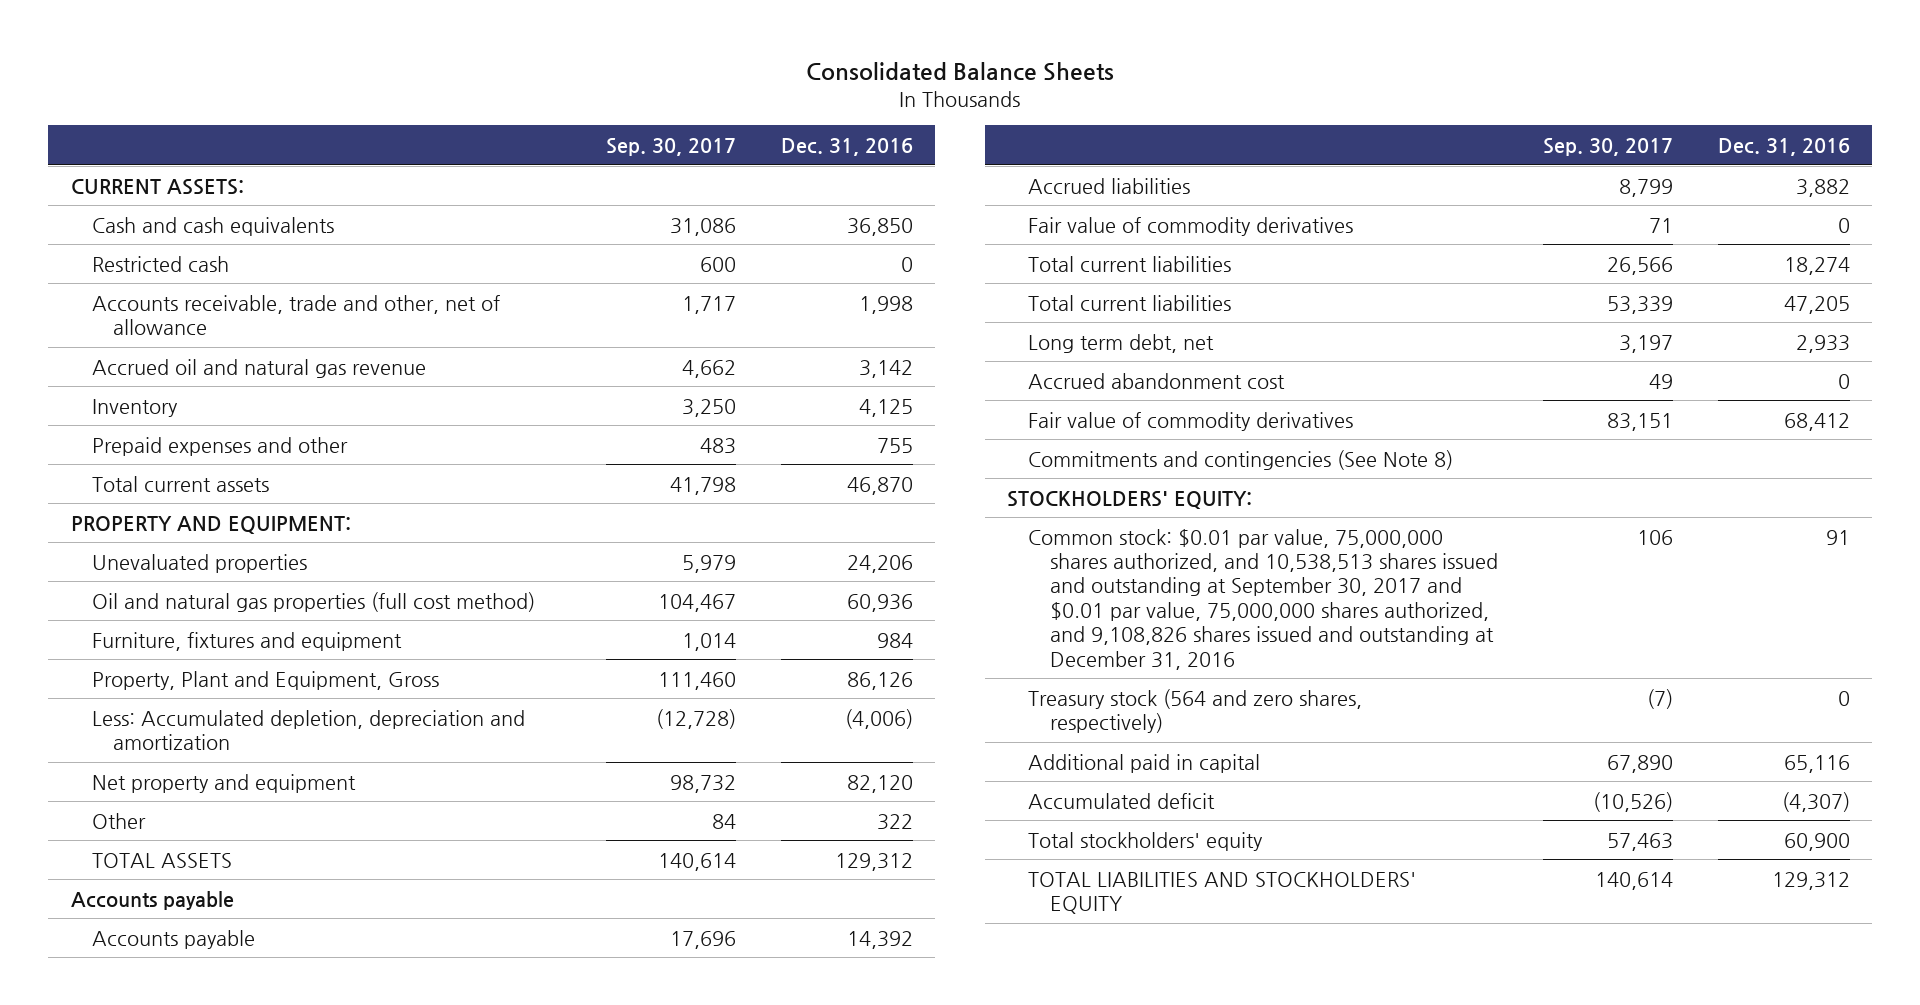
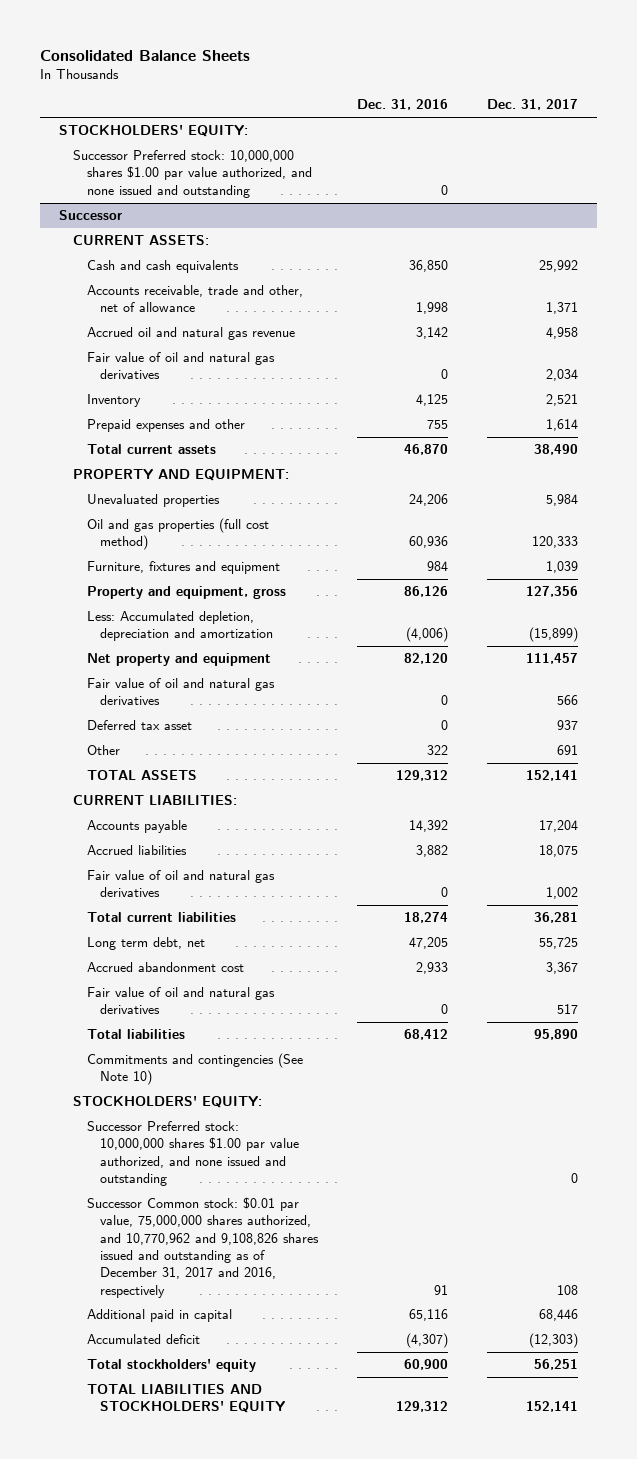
[605,138,736,157] Sep. 30, 2017 -> none
none -> [486,99,578,111] Dec. 31, 2017
none -> [59,125,249,138] STOCKHOLDERS' EQUITY:
none -> [72,150,312,198] Successor Preferred stock: 10,000,000 shares $1.00 par value authorized, and none issued and outstanding
none -> [59,210,123,221] Successor
[91,255,229,272] Restricted cash -> none
none -> [86,352,275,380] Fair value of oil and natural gas derivatives
[91,591,535,612] Oil and natural gas properties (full cost method) -> [86,518,269,551] Oil and gas properties (full cost method)
[91,670,439,690] Property, Plant and Equipment, Gross -> [86,586,286,600] Property and equipment, gross
none -> [86,678,275,706] Fair value of oil and natural gas derivatives
none -> [86,720,192,731] Deferred tax asset
[70,890,234,910] Accounts payable -> [72,795,237,806] CURRENT LIABILITIES:
[1028,216,1354,236] Fair value of commodity derivatives -> none
none -> [86,870,275,898] Fair value of oil and natural gas derivatives
[1028,372,1286,389] Accrued abandonment cost -> none
[1028,294,1232,311] Total current liabilities -> [86,937,205,951] Long term debt, net
[1028,333,1215,353] Long term debt, net -> [86,962,244,973] Accrued abandonment cost
none -> [86,987,275,1015] Fair value of oil and natural gas derivatives
[1028,411,1354,431] Fair value of commodity derivatives -> [86,1029,185,1040] Total liabilities
[1028,449,1454,470] Commitments and contingencies (See Note 8) -> [86,1053,303,1086] Commitments and contingencies (See Note 10)
[1028,688,1363,734] Treasury stock (564 and zero shares, respectively) -> none
none -> [86,1121,300,1187] Successor Preferred stock: 10,000,000 shares $1.00 par value authorized, and none issued and outstanding
[1028,528,1498,670] Common stock: $0.01 par value, 75,000,000 shares authorized, and 10,538,513 shares issued and outstanding at September 30, 2017 and $0.01 par value, 75,000,000 shares authorized, and 9,108,826 shares issued and outstanding at December 31, 2016 -> [86,1197,320,1298] Successor Common stock: $0.01 par value, 75,000,000 shares authorized, and 10,770,962 and 9,108,826 shares issued and outstanding as of December 31, 2017 and 2016, respectively

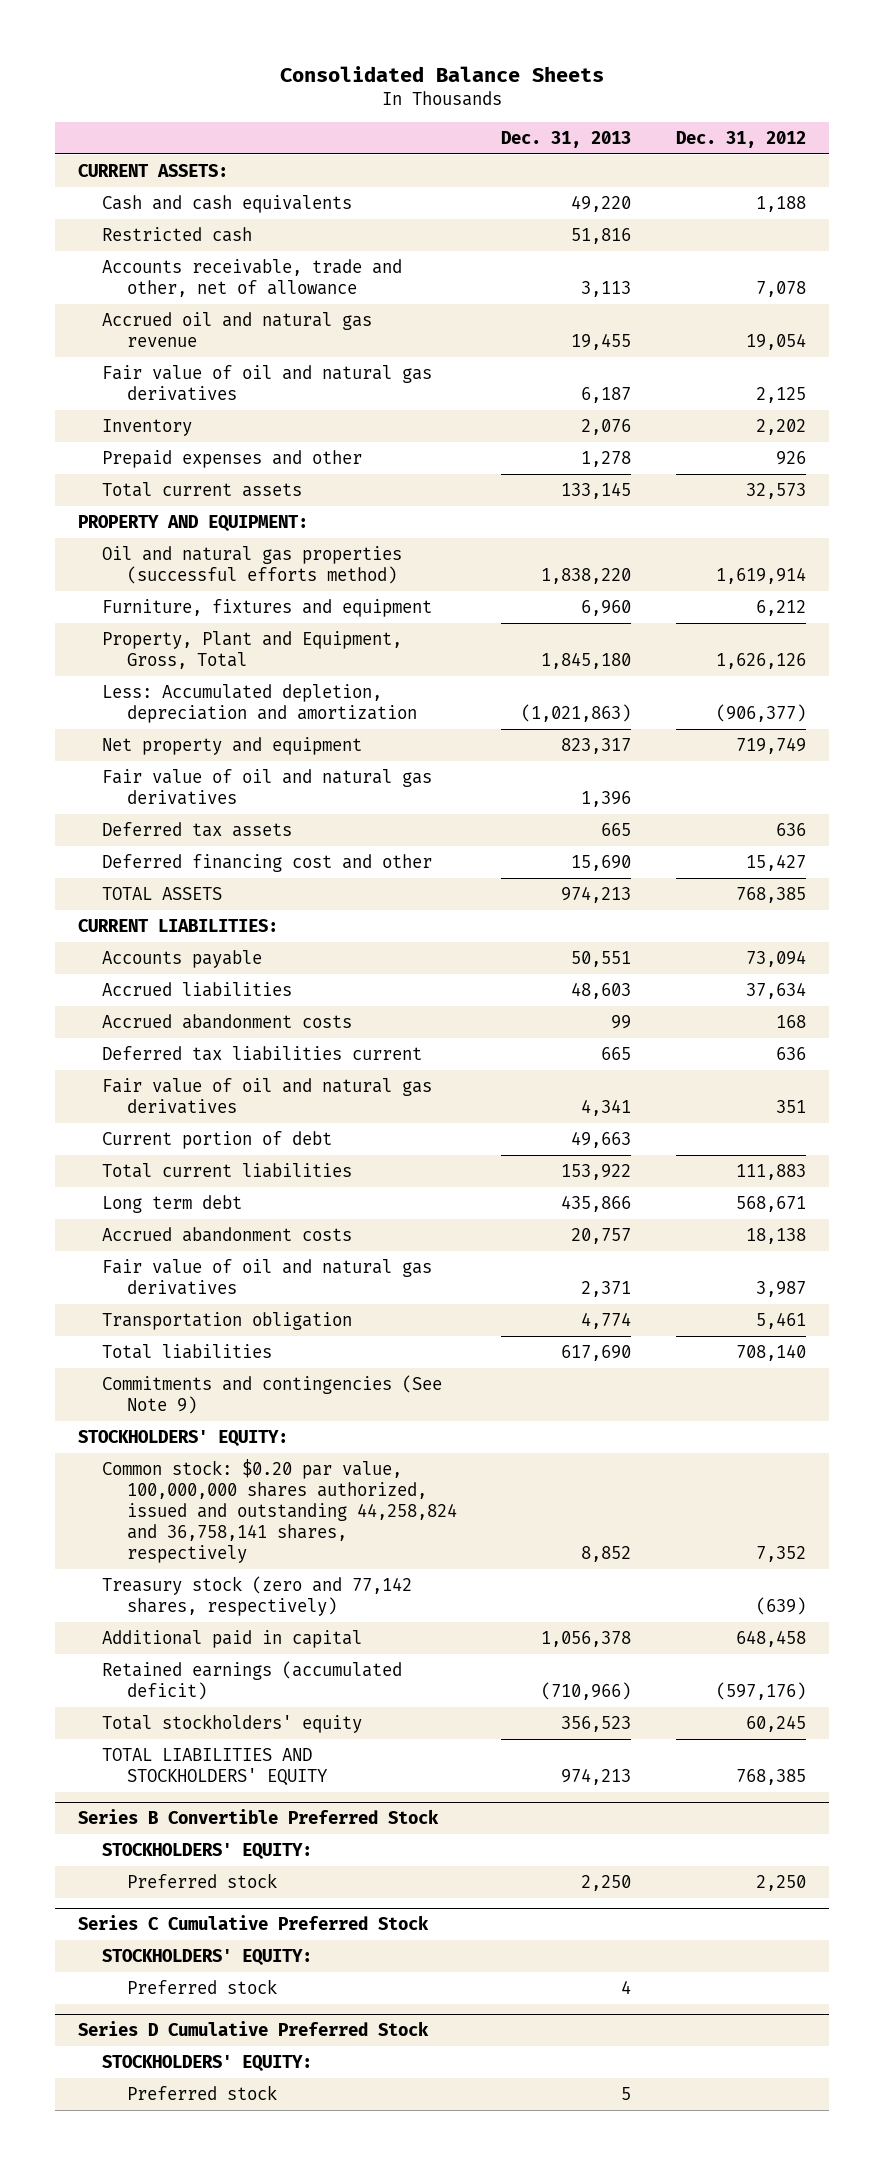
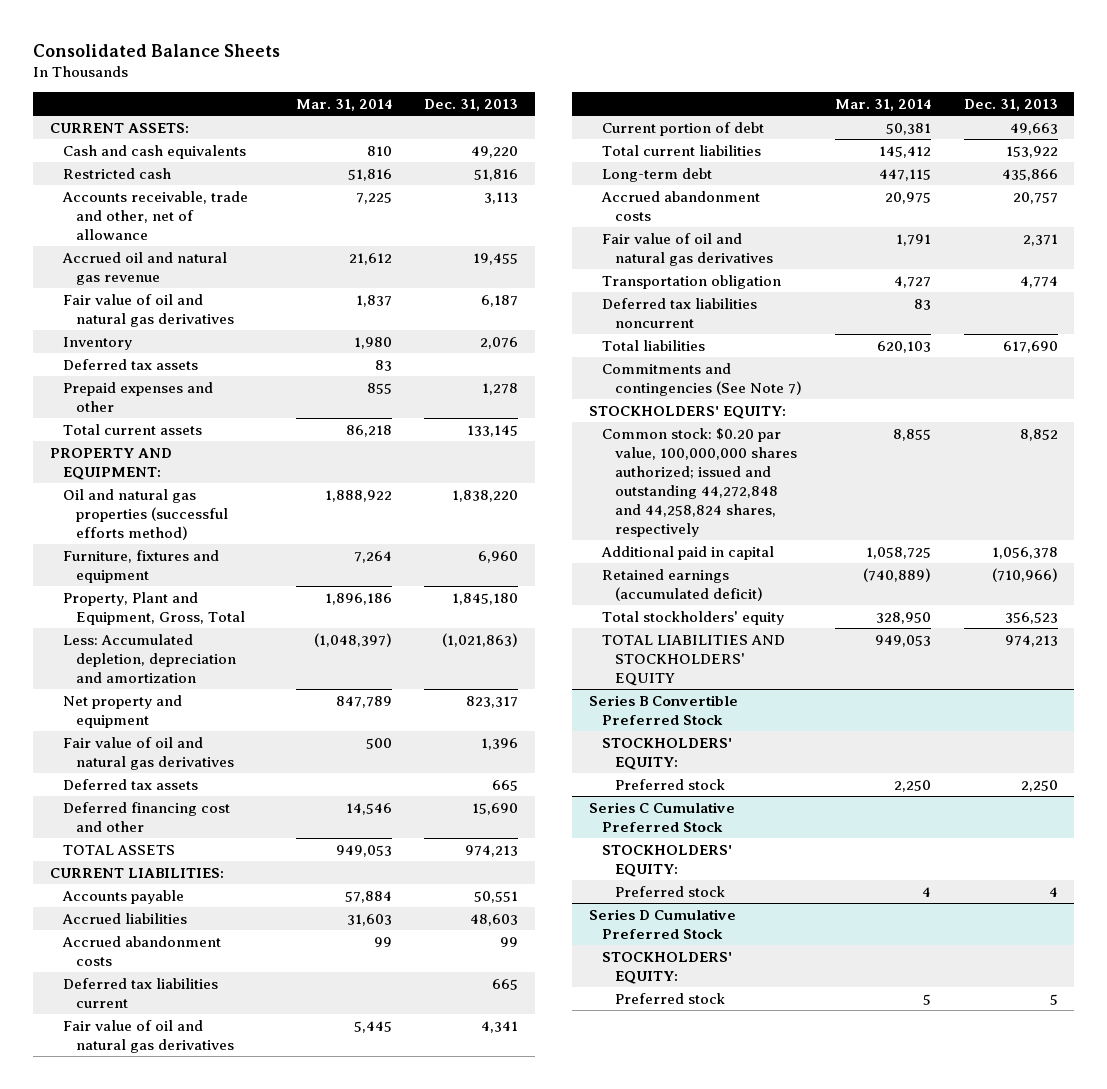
[676,131,807,149] Dec. 31, 2012 -> none
none -> [295,99,392,112] Mar. 31, 2014
none -> [62,358,198,370] Deferred tax assets
[102,1194,243,1213] Long term debt -> [602,167,713,182] Long-term debt
none -> [602,297,758,328] Deferred tax liabilities noncurrent
[102,1374,443,1414] Commitments and contingencies (See Note 9) -> [602,362,803,396] Commitments and contingencies (See Note 7)
[102,1575,413,1616] Treasury stock (zero and 77,142 shares, respectively) -> none
[102,1458,457,1563] Common stock: $0.20 par value, 100,000,000 shares authorized, issued and outstanding 44,258,824 and 36,758,141 shares, respectively -> [602,427,798,538] Common stock: $0.20 par value, 100,000,000 shares authorized; issued and outstanding 44,272,848 and 44,258,824 shares, respectively

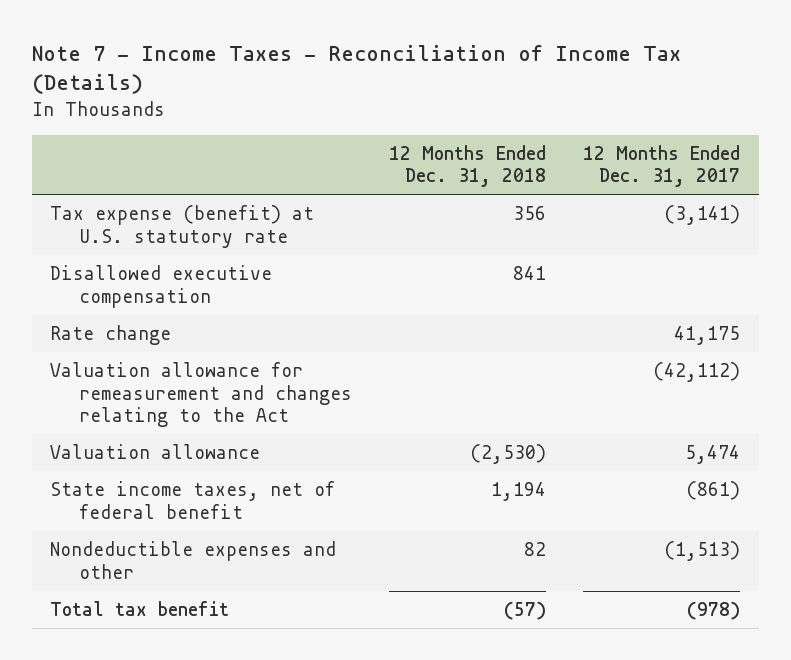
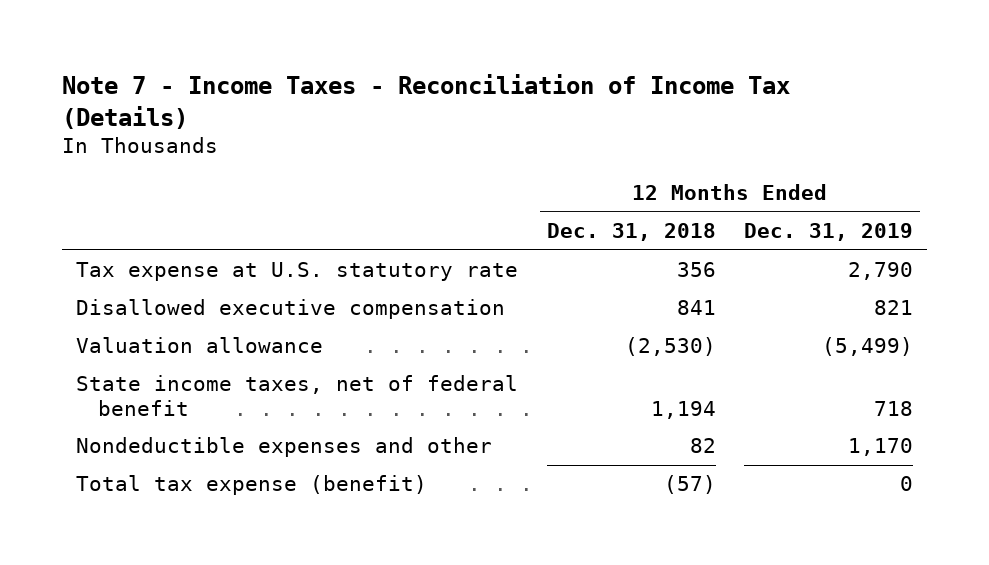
[583,144,741,188] 12 Months Ended Dec. 31, 2017 -> none
none -> [743,223,913,242] Dec. 31, 2019
[50,205,315,248] Tax expense (benefit) at U.S. statutory rate -> [76,262,519,282] Tax expense at U.S. statutory rate
[50,325,172,346] Rate change -> none
[50,362,352,428] Valuation allowance for remeasurement and changes relating to the Act -> none
[50,601,230,617] Total tax benefit -> [76,475,428,496] Total tax expense (benefit)

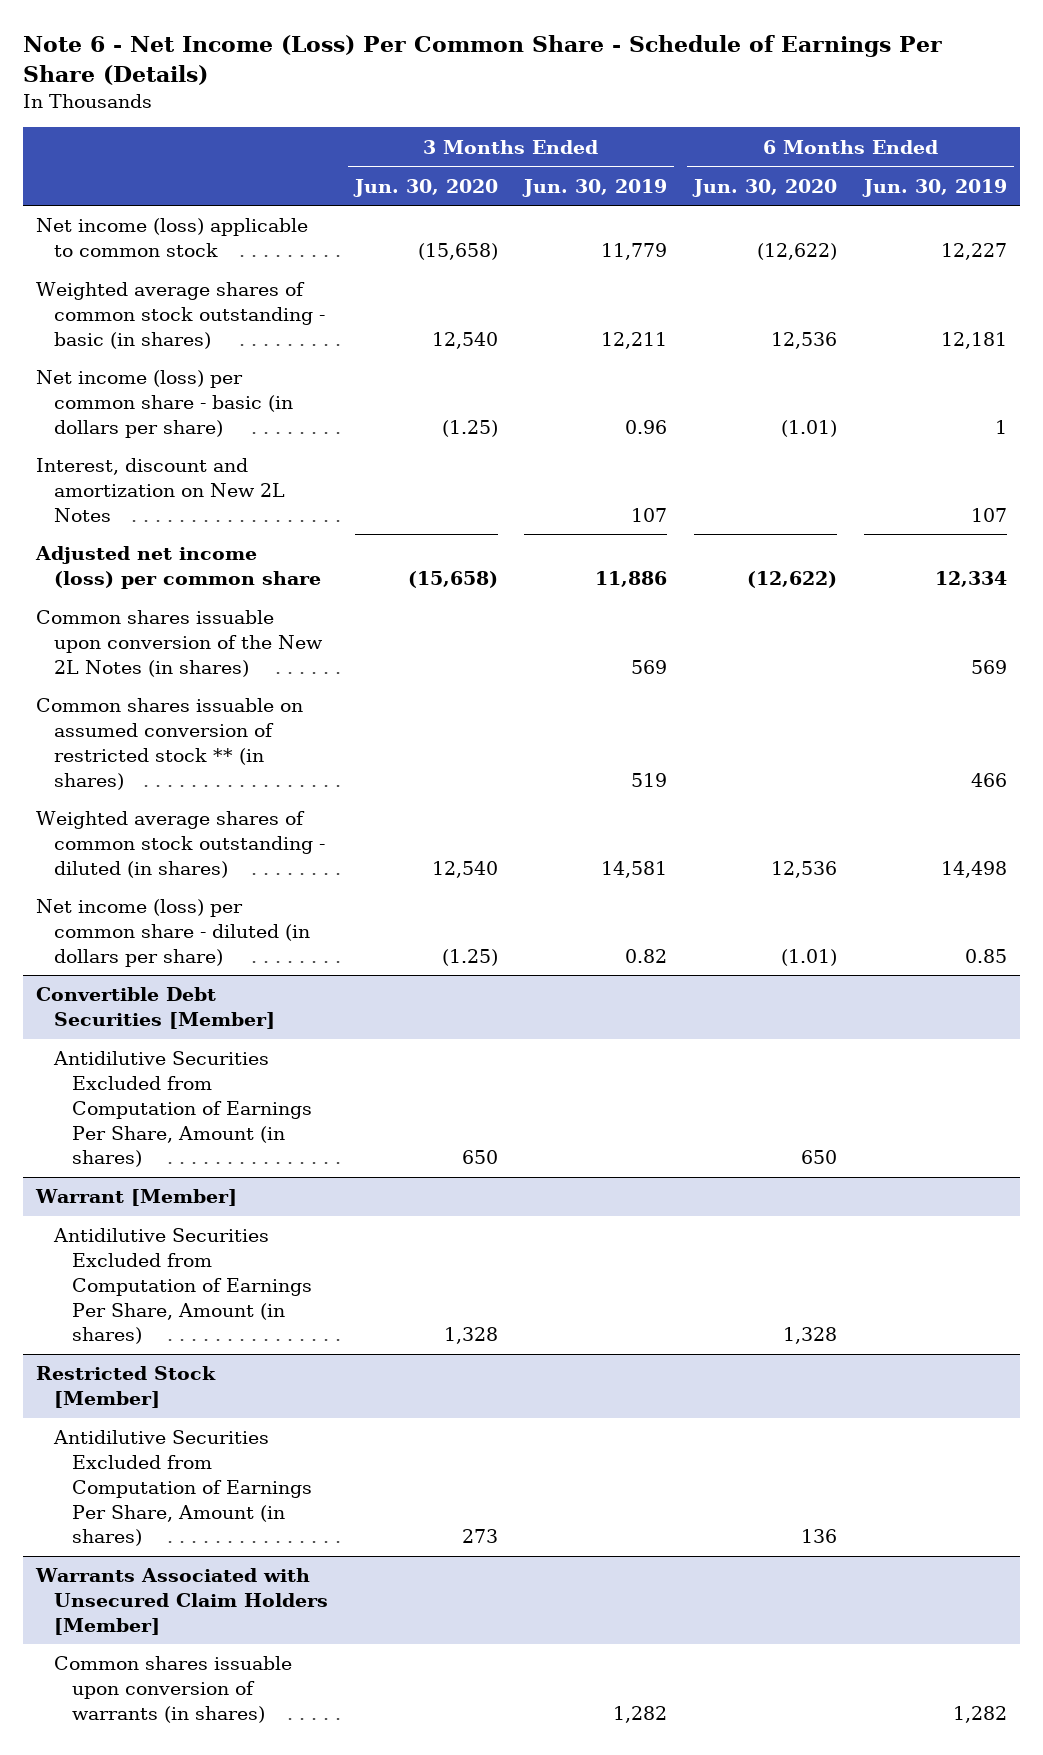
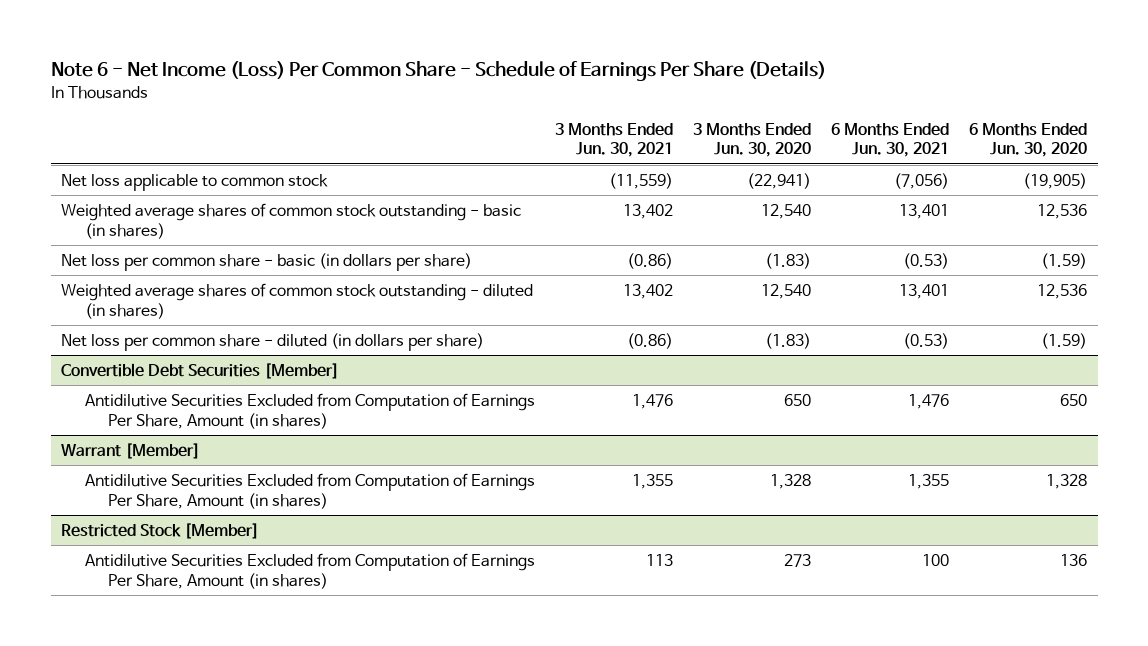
[522,178,668,197] Jun. 30, 2019 -> none
[861,178,1007,197] Jun. 30, 2019 -> none
none -> [554,122,673,158] 3 Months Ended Jun. 30, 2021
none -> [831,122,950,158] 6 Months Ended Jun. 30, 2021
[35,218,308,258] Net income (loss) applicable to common stock -> [60,174,328,192] Net loss applicable to common stock
[417,243,498,261] (15,658) -> [747,173,812,190] (22,941)
[757,243,838,261] (12,622) -> [1023,173,1088,190] (19,905)
[35,458,285,522] Interest, discount and amortization on New 2L Notes -> none
[34,546,321,590] Adjusted net income (loss) per common share -> none
[35,610,323,677] Common shares issuable upon conversion of the New 2L Notes (in shares) -> none
[35,698,303,790] Common shares issuable on assumed conversion of restricted stock ** (in shares) -> none
[35,370,293,438] Net income (loss) per common share - basic (in dollars per share) -> [60,253,472,272] Net loss per common share - basic (in dollars per share)
[441,419,498,437] (1.25) -> [765,253,812,270] (1.83)
[781,419,838,437] (1.01) -> [1041,253,1088,270] (1.59)
[35,899,310,967] Net income (loss) per common share - diluted (in dollars per share) -> [60,333,484,352] Net loss per common share - diluted (in dollars per share)
[441,948,498,966] (1.25) -> [765,333,812,350] (1.83)
[781,948,838,966] (1.01) -> [1041,333,1088,350] (1.59)
[34,1568,328,1635] Warrants Associated with Unsecured Claim Holders [Member] -> none
[53,1656,292,1723] Common shares issuable upon conversion of warrants (in shares) -> none

